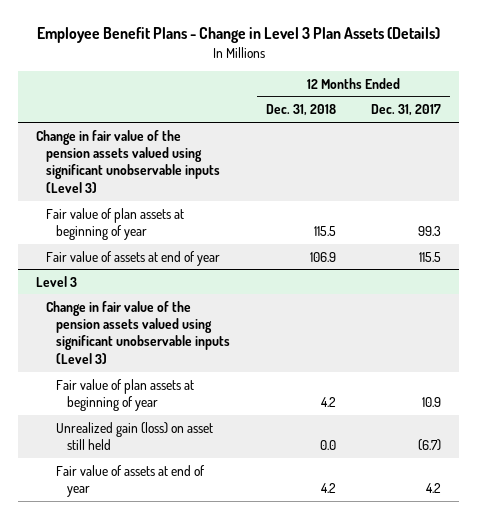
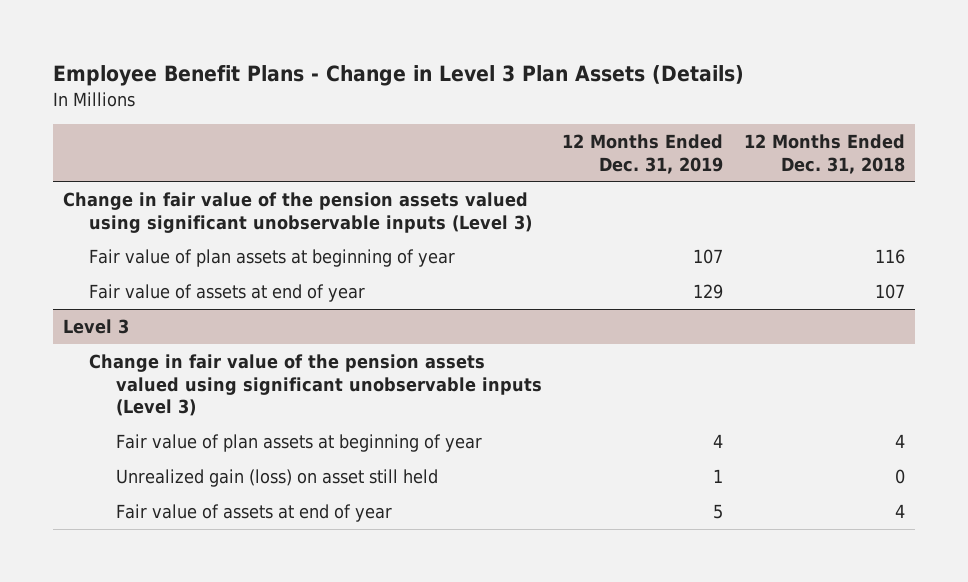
[371,104,442,117] Dec. 31, 2017 -> none
none -> [562,134,724,174] 12 Months Ended Dec. 31, 2019
[313,226,336,237] 115.5 -> [874,249,905,265] 116
[309,251,336,262] 106.9 -> [874,284,905,300] 107
[320,397,336,408] 4.2 -> [894,434,905,449] 4
[319,440,336,451] 0.0 -> [894,469,905,485] 0
[320,483,336,494] 4.2 -> [894,504,905,519] 4

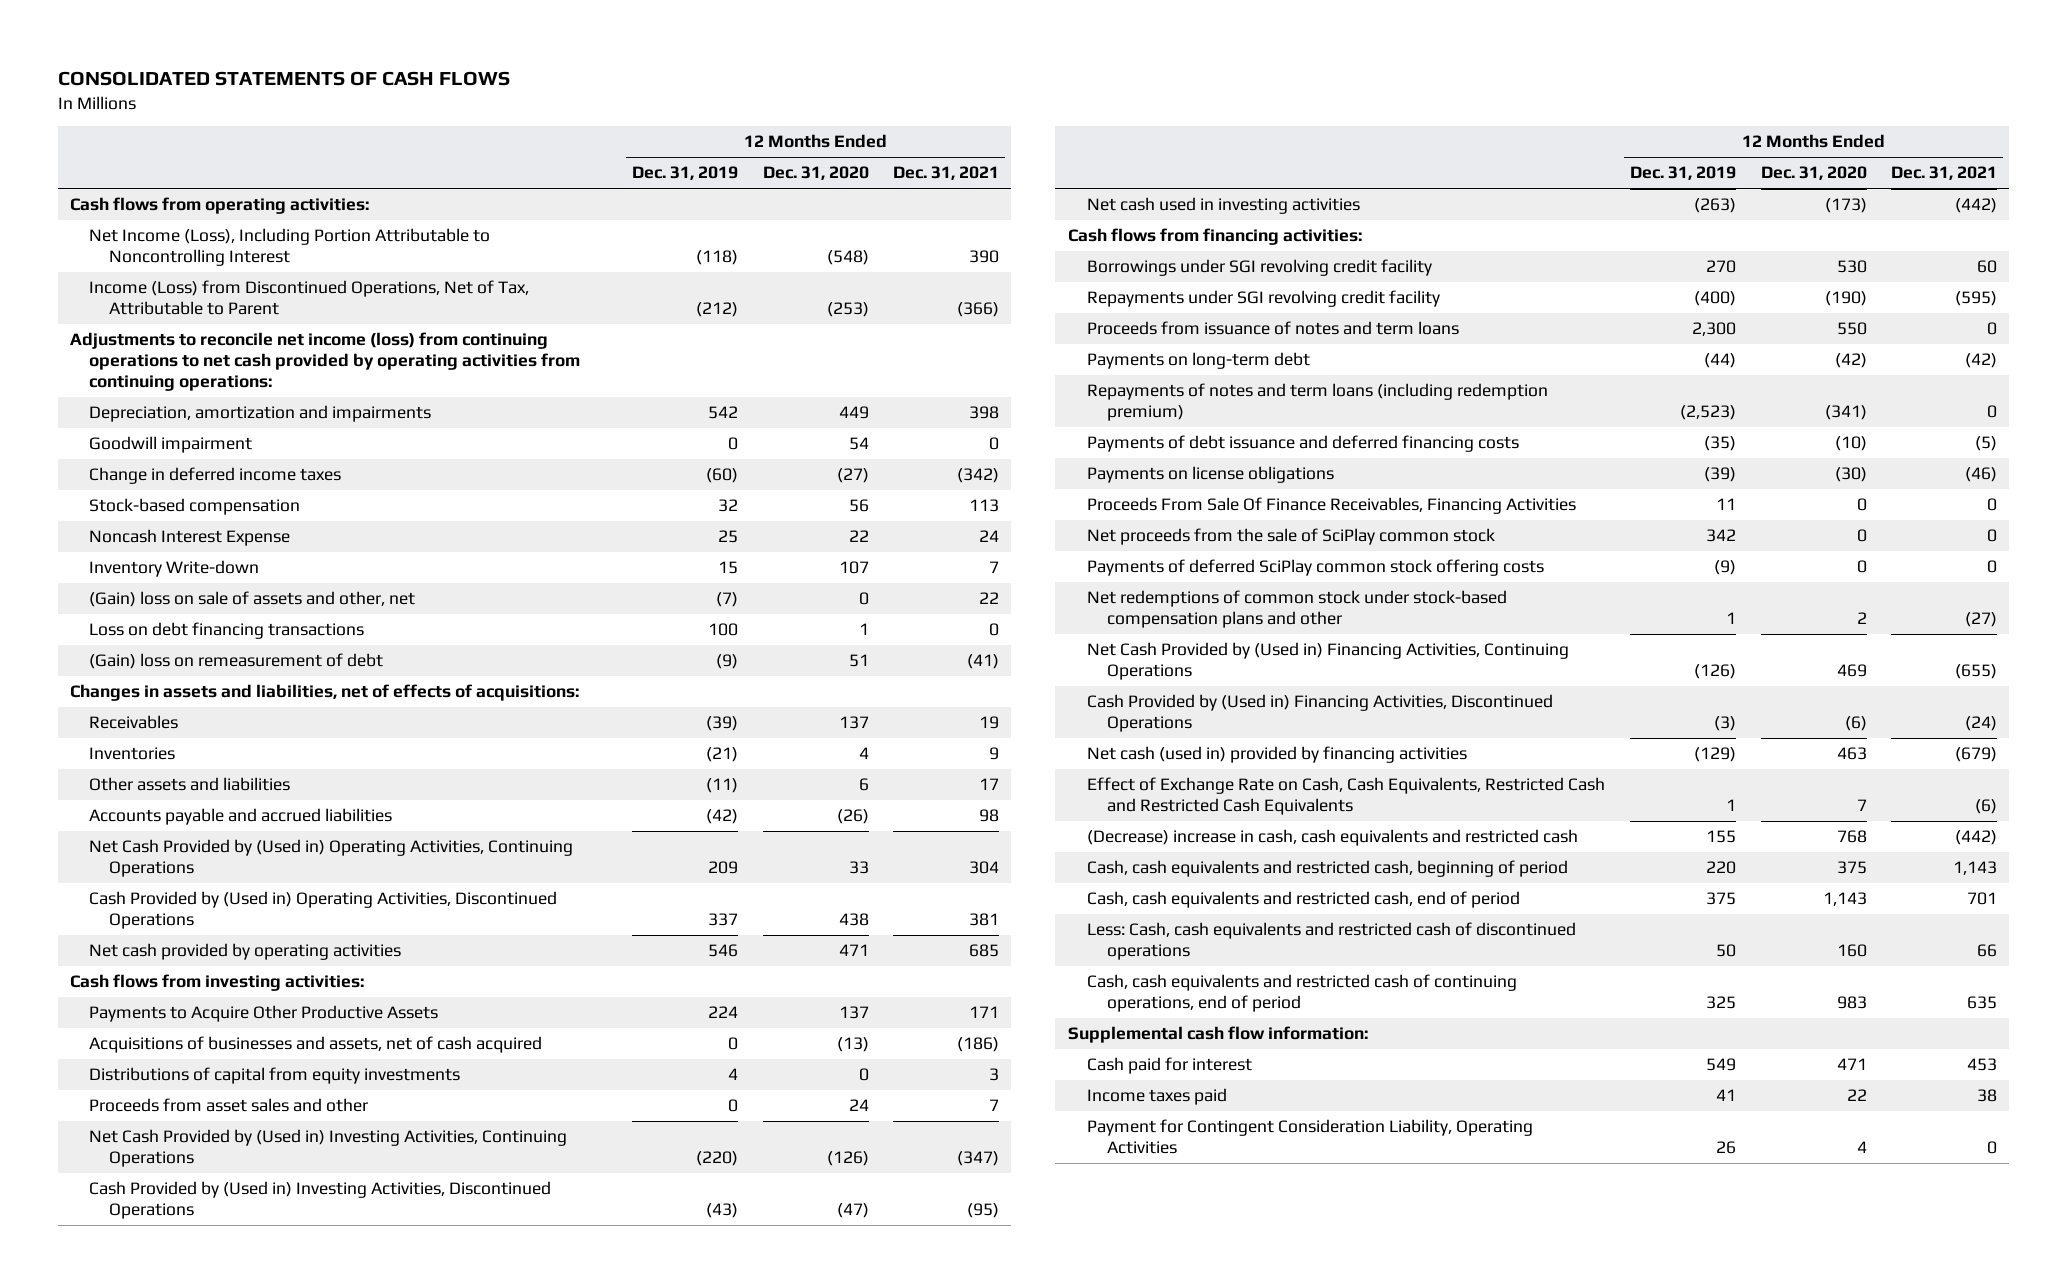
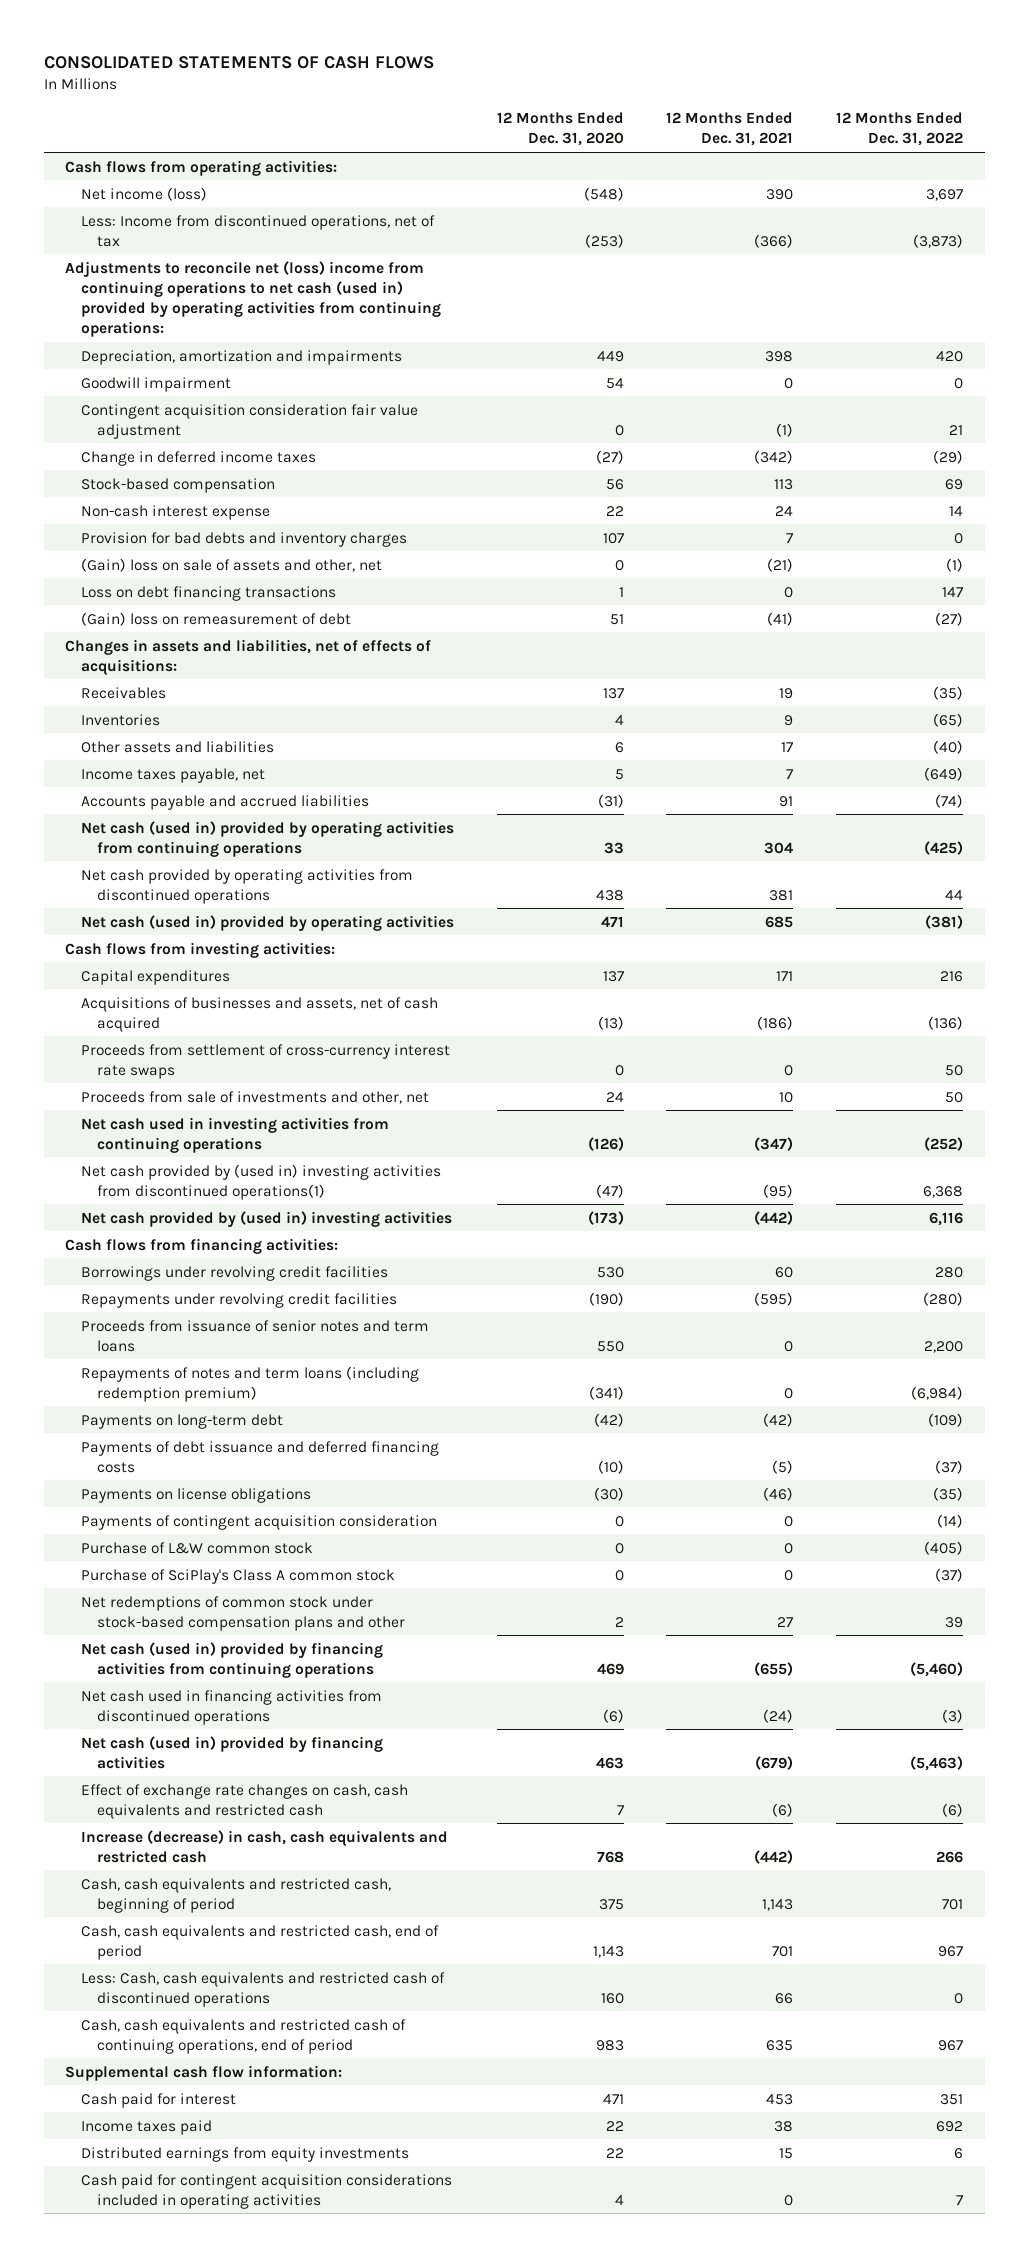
[632,166,739,181] Dec. 31, 2019 -> none
none -> [836,112,964,147] 12 Months Ended Dec. 31, 2022
[89,228,491,267] Net Income (Loss), Including Portion Attributable to Noncontrolling Interest -> [80,186,207,201] Net income (loss)
[89,280,530,316] Income (Loss) from Discontinued Operations, Net of Tax, Attributable to Parent -> [80,214,435,247] Less: Income from discontinued operations, net of tax
[69,332,581,392] Adjustments to reconcile net income (loss) from continuing operations to net cash provided by operating activities from continuing operations: -> [64,260,441,338] Adjustments to reconcile net (loss) income from continuing operations to net cash (used in) provided by operating activities from continuing operations:
none -> [80,403,418,439] Contingent acquisition consideration fair value adjustment
[89,529,291,547] Noncash Interest Expense -> [80,504,270,520] Non-cash interest expense
[89,560,260,578] Inventory Write-down -> [80,531,407,547] Provision for bad debts and inventory charges
[979,592,1000,605] 22 -> [767,557,794,572] (21)
none -> [80,767,265,783] Income taxes payable, net
[836,809,869,825] (26) -> [597,793,624,808] (31)
[979,809,1000,823] 98 -> [779,795,794,807] 91
[89,839,574,878] Net Cash Provided by (Used in) Operating Activities, Continuing Operations -> [80,820,454,857] Net cash (used in) provided by operating activities from continuing operations
[89,891,558,930] Cash Provided by (Used in) Operating Activities, Discontinued Operations -> [80,868,413,904] Net cash provided by operating activities from discontinued operations
[89,943,402,961] Net cash provided by operating activities -> [80,914,454,931] Net cash (used in) provided by operating activities
[89,1005,439,1023] Payments to Acquire Other Productive Assets -> [80,969,230,985] Capital expenditures
[89,1067,461,1085] Distributions of capital from equity investments -> none
none -> [80,1043,450,1079] Proceeds from settlement of cross-currency interest rate swaps
[89,1098,369,1113] Proceeds from asset sales and other -> [80,1090,429,1104] Proceeds from sale of investments and other, net
[989,1099,1000,1112] 7 -> [779,1091,794,1103] 10
[89,1129,568,1168] Net Cash Provided by (Used in) Investing Activities, Continuing Operations -> [80,1116,389,1153] Net cash used in investing activities from continuing operations
[89,1181,552,1220] Cash Provided by (Used in) Investing Activities, Discontinued Operations -> [80,1163,441,1200] Net cash provided by (used in) investing activities from discontinued operations(1)
[1087,197,1361,215] Net cash used in investing activities -> [80,1210,452,1227] Net cash provided by (used in) investing activities
[1087,259,1433,277] Borrowings under SGI revolving credit facility -> [80,1265,388,1281] Borrowings under revolving credit facilities
[1087,290,1441,308] Repayments under SGI revolving credit facility -> [80,1292,397,1308] Repayments under revolving credit facilities
[1087,321,1460,336] Proceeds from issuance of notes and term loans -> [80,1319,429,1352] Proceeds from issuance of senior notes and term loans
[1087,352,1311,370] Payments on long-term debt -> [80,1413,283,1429] Payments on long-term debt
[1087,497,1577,515] Proceeds From Sale Of Finance Receivables, Financing Activities -> none
[1087,528,1496,546] Net proceeds from the sale of SciPlay common stock -> none
[1087,559,1545,577] Payments of deferred SciPlay common stock offering costs -> none
none -> [80,1514,437,1530] Payments of contingent acquisition consideration
none -> [80,1541,313,1554] Purchase of L&W common stock
none -> [80,1568,395,1584] Purchase of SciPlay's Class A common stock
[1965,612,1998,628] (27) -> [777,1616,794,1627] 27
[1087,642,1570,681] Net Cash Provided by (Used in) Financing Activities, Continuing Operations -> [80,1641,383,1678] Net cash (used in) provided by financing activities from continuing operations
[1087,694,1554,733] Cash Provided by (Used in) Financing Activities, Discontinued Operations -> [80,1689,382,1725] Net cash used in financing activities from discontinued operations
[1087,777,1606,816] Effect of Exchange Rate on Cash, Cash Equivalents, Restricted Cash and Restricted Cash Equivalents -> [80,1783,408,1819] Effect of exchange rate changes on cash, cash equivalents and restricted cash
[1087,829,1579,847] (Decrease) increase in cash, cash equivalents and restricted cash -> [80,1829,448,1863] Increase (decrease) in cash, cash equivalents and restricted cash
none -> [80,2146,409,2162] Distributed earnings from equity investments
[1087,1119,1534,1155] Payment for Contingent Consideration Liability, Operating Activities -> [80,2173,452,2209] Cash paid for contingent acquisition considerations included in operating activities

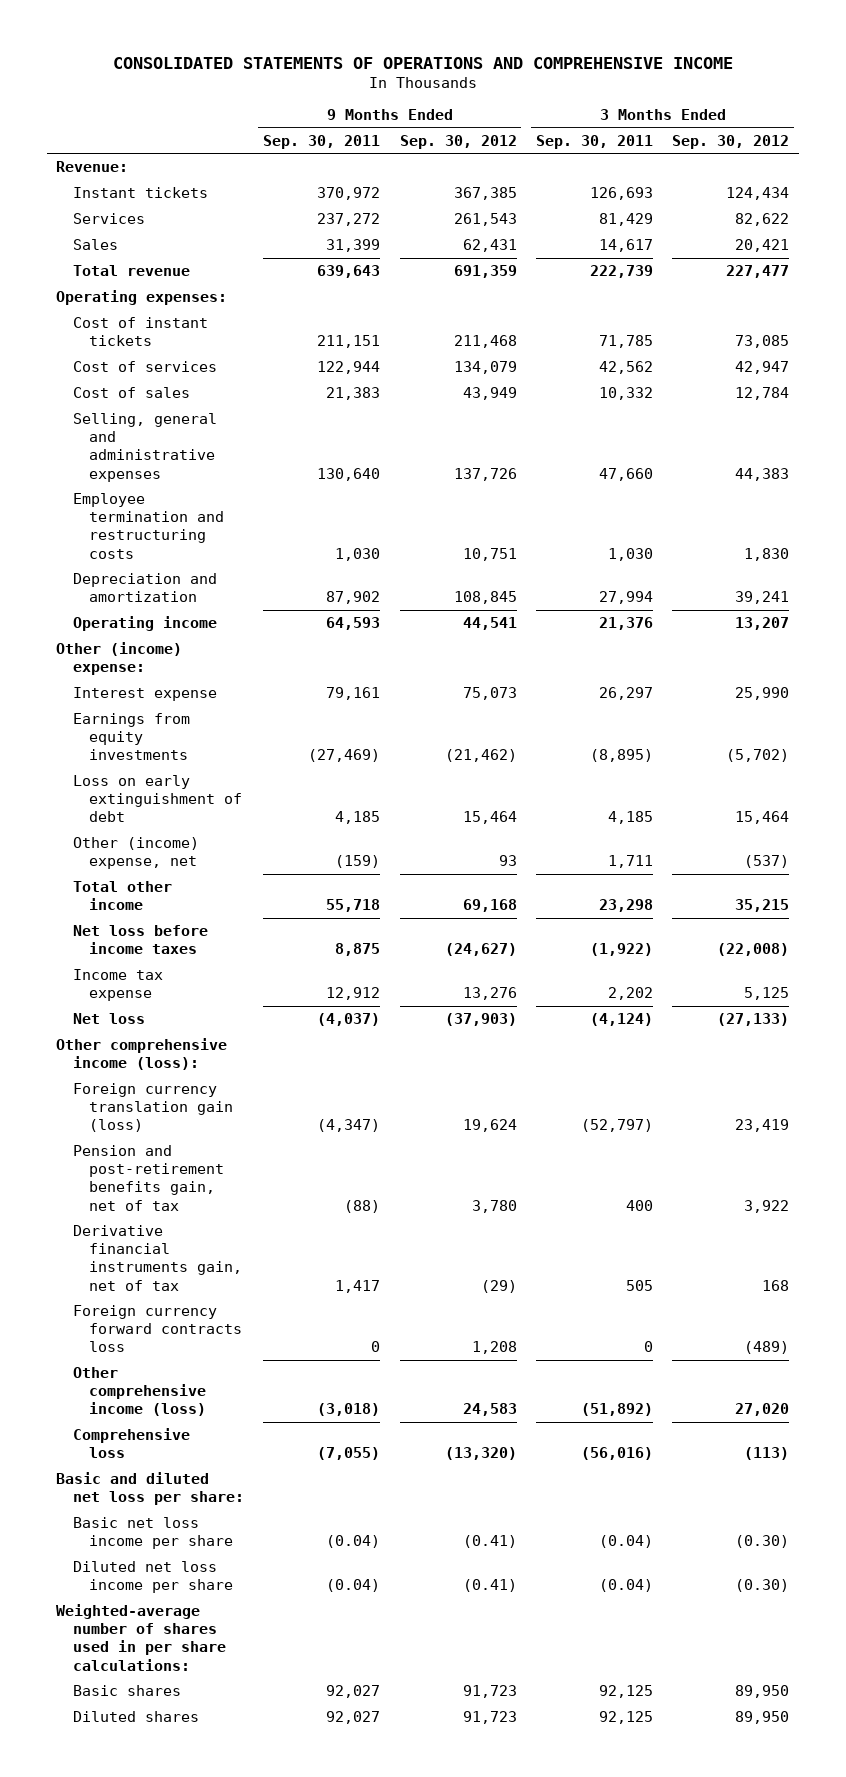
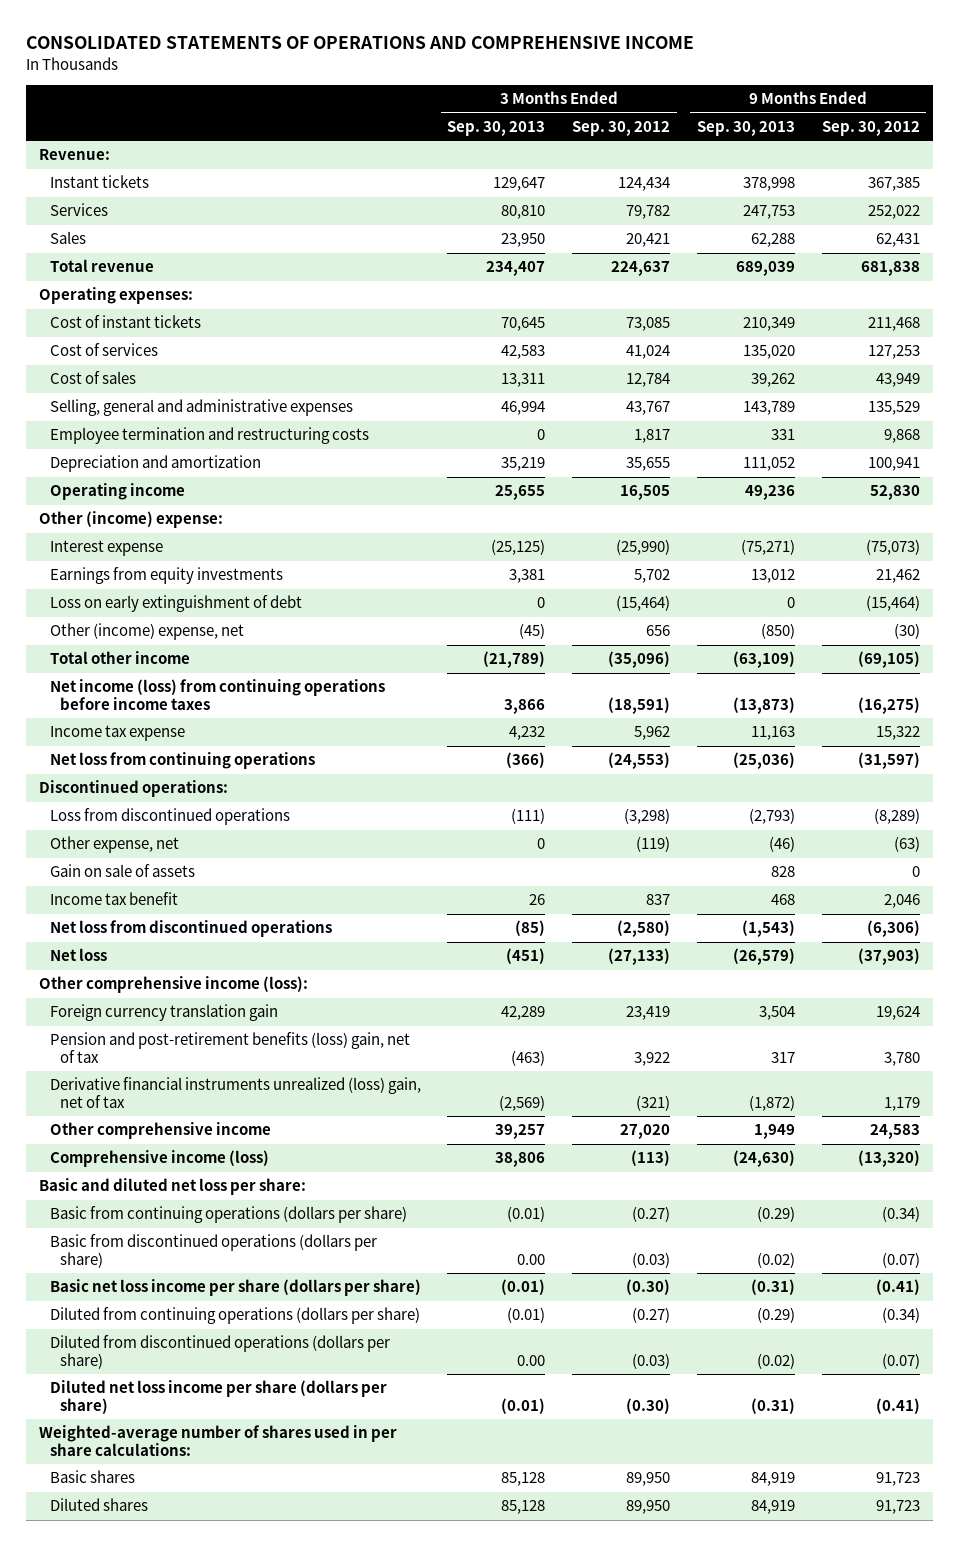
[263,134,381,149] Sep. 30, 2011 -> none
[535,134,653,149] Sep. 30, 2011 -> none
none -> [447,120,546,136] Sep. 30, 2013
none -> [696,120,795,136] Sep. 30, 2013
[453,212,517,226] 261,543 -> [867,205,920,220] 252,022
[735,212,790,226] 82,622 -> [626,205,671,220] 79,782
[453,264,517,278] 691,359 -> [860,261,920,277] 681,838
[726,264,790,278] 227,477 -> [611,261,671,277] 224,637
[453,360,517,374] 134,079 -> [867,345,920,360] 127,253
[735,360,790,374] 42,947 -> [626,345,671,360] 41,024
[453,467,517,481] 137,726 -> [867,401,920,416] 135,529
[735,467,790,481] 44,383 -> [626,401,671,416] 43,767
[462,547,517,561] 10,751 -> [883,429,920,444] 9,868
[744,547,790,561] 1,830 -> [634,429,671,444] 1,817
[453,591,517,605] 108,845 -> [867,457,920,472] 100,941
[735,591,790,605] 39,241 -> [626,457,671,472] 35,655
[462,616,517,630] 44,541 -> [869,485,920,501] 52,830
[735,616,790,630] 13,207 -> [620,485,671,501] 16,505
[462,686,517,700] 75,073 -> [865,539,920,556] (75,073)
[735,686,790,700] 25,990 -> [616,539,671,556] (25,990)
[444,749,517,763] (21,462) -> [875,569,920,584] 21,462
[726,749,790,763] (5,702) -> [634,569,671,584] 5,702
[462,811,517,825] 15,464 -> [865,595,920,612] (15,464)
[735,811,790,825] 15,464 -> [616,595,671,612] (15,464)
[498,855,517,867] 93 -> [893,623,920,640] (30)
[744,855,790,869] (537) -> [646,625,671,637] 656
[462,899,517,913] 69,168 -> [857,651,920,669] (69,105)
[735,899,790,913] 35,215 -> [608,651,671,669] (35,096)
[72,924,208,955] Net loss before income taxes -> [49,679,385,711] Net income (loss) from continuing operations before income taxes
[444,943,517,957] (24,627) -> [857,697,920,715] (16,275)
[717,943,790,957] (22,008) -> [608,697,671,715] (18,591)
[462,987,517,1001] 13,276 -> [875,726,920,741] 15,322
[744,987,790,1001] 5,125 -> [634,726,671,741] 5,962
none -> [49,752,315,770] Net loss from continuing operations
none -> [38,780,228,798] Discontinued operations:
none -> [49,808,290,826] Loss from discontinued operations
none -> [49,836,179,854] Other expense, net
none -> [49,864,195,878] Gain on sale of assets
none -> [49,892,178,906] Income tax benefit
none -> [49,920,332,938] Net loss from discontinued operations
[72,1304,243,1353] Foreign currency forward contracts loss -> none
[72,1082,234,1133] Foreign currency translation gain (loss) -> [49,1004,278,1022] Foreign currency translation gain
[72,1144,225,1211] Pension and post-retirement benefits gain, net of tax -> [49,1032,410,1064] Pension and post-retirement benefits (loss) gain, net of tax
[72,1224,243,1291] Derivative financial instruments gain, net of tax -> [49,1077,421,1109] Derivative financial instruments unrealized (loss) gain, net of tax
[480,1279,517,1293] (29) -> [883,1097,920,1112] 1,179
[762,1279,790,1291] 168 -> [636,1095,671,1112] (321)
[72,1366,207,1417] Other comprehensive income (loss) -> [49,1122,271,1140] Other comprehensive income
[72,1427,190,1459] Comprehensive loss -> [49,1150,269,1168] Comprehensive income (loss)
none -> [49,1206,407,1224] Basic from continuing operations (dollars per share)
none -> [49,1234,377,1269] Basic from discontinued operations (dollars per share)
[72,1516,234,1550] Basic net loss income per share -> [49,1279,421,1297] Basic net loss income per share (dollars per share)
none -> [49,1307,420,1325] Diluted from continuing operations (dollars per share)
none -> [49,1335,390,1370] Diluted from discontinued operations (dollars per share)
[72,1560,234,1594] Diluted net loss income per share -> [49,1380,387,1415] Diluted net loss income per share (dollars per share)

